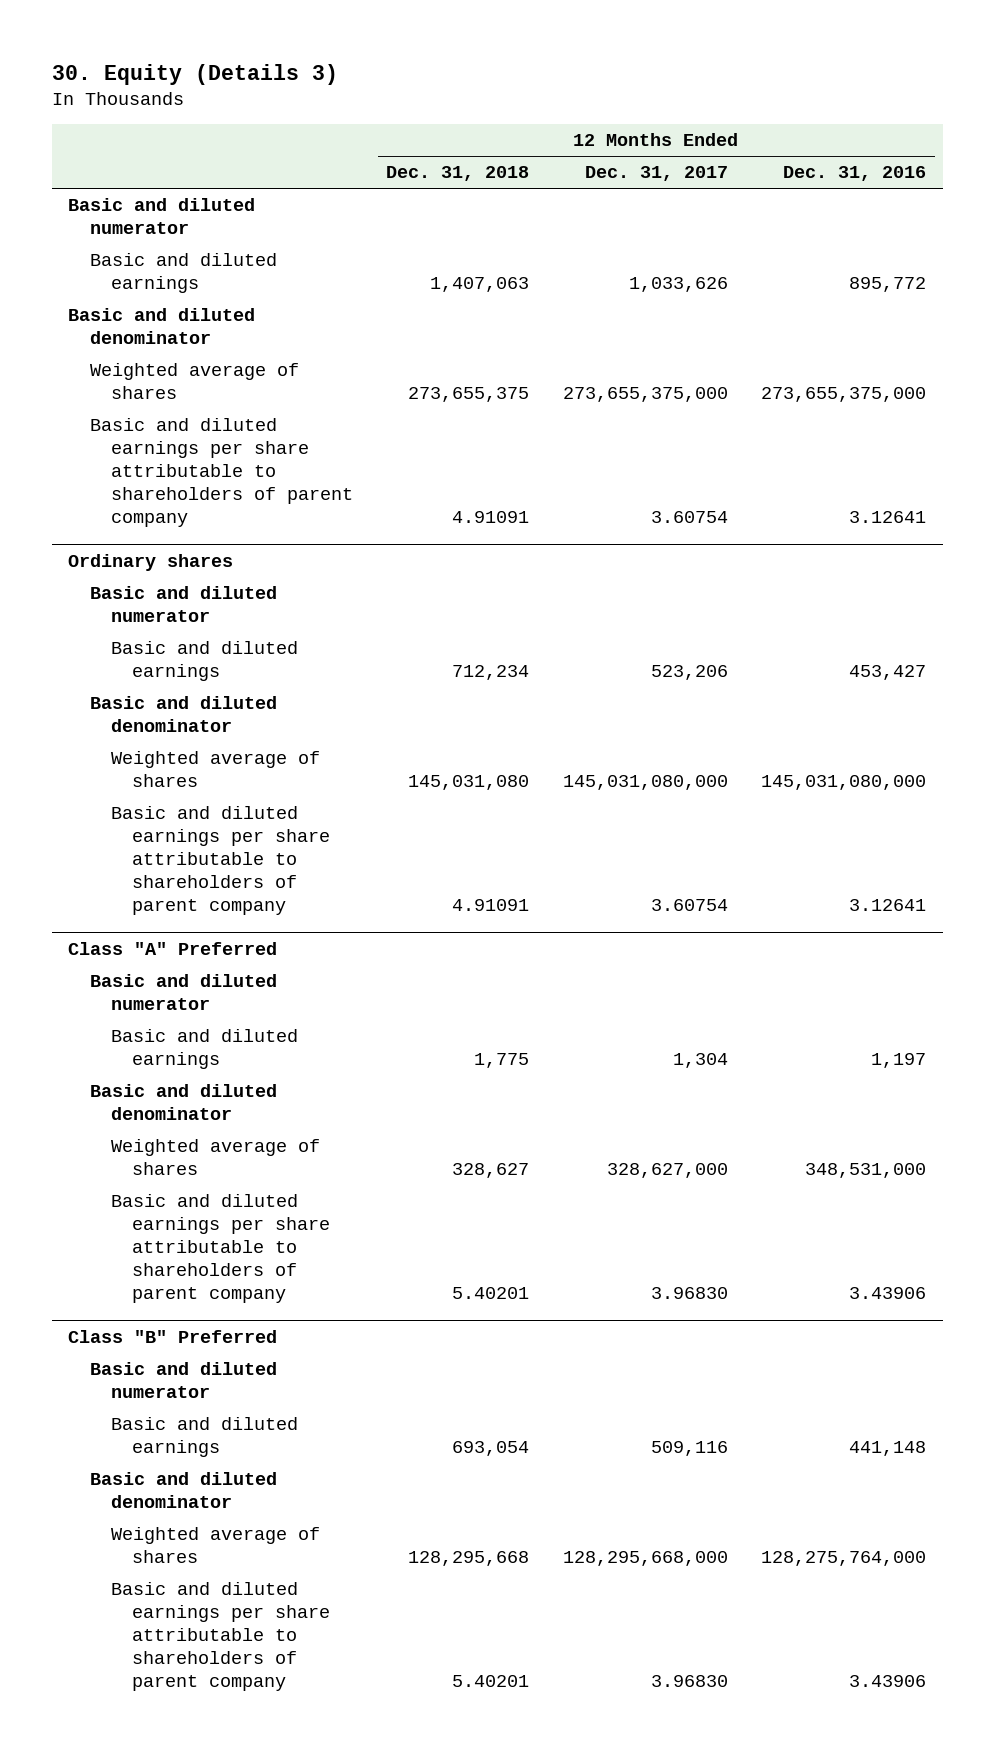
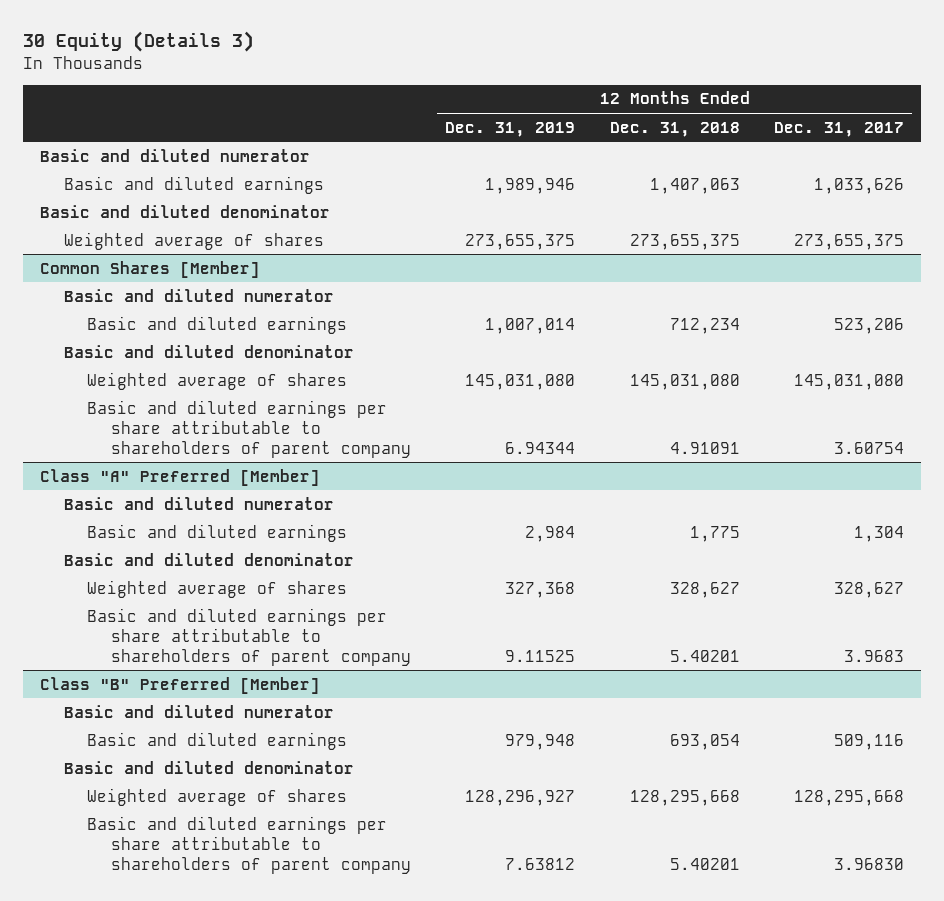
[51,64,338,86] 30. Equity (Details 3) -> [22,31,254,53] 30 Equity (Details 3)
[783,166,927,182] Dec. 31, 2016 -> none
none -> [445,121,576,137] Dec. 31, 2019
[89,418,353,527] Basic and diluted earnings per share attributable to shareholders of parent company -> none
[562,387,728,403] 273,655,375,000 -> [793,233,904,250] 273,655,375
[68,553,234,571] Ordinary shares -> [39,260,260,278] Common Shares [Member]
[562,775,728,791] 145,031,080,000 -> [793,373,904,390] 145,031,080
[68,941,278,955] Class "A" Preferred -> [39,468,320,486] Class "A" Preferred [Member]
[606,1163,728,1179] 328,627,000 -> [833,581,904,598] 328,627
[650,1286,728,1299] 3.96830 -> [843,649,904,662] 3.9683
[68,1329,278,1343] Class "B" Preferred -> [39,676,320,694] Class "B" Preferred [Member]
[562,1551,728,1567] 128,295,668,000 -> [793,789,904,806] 128,295,668

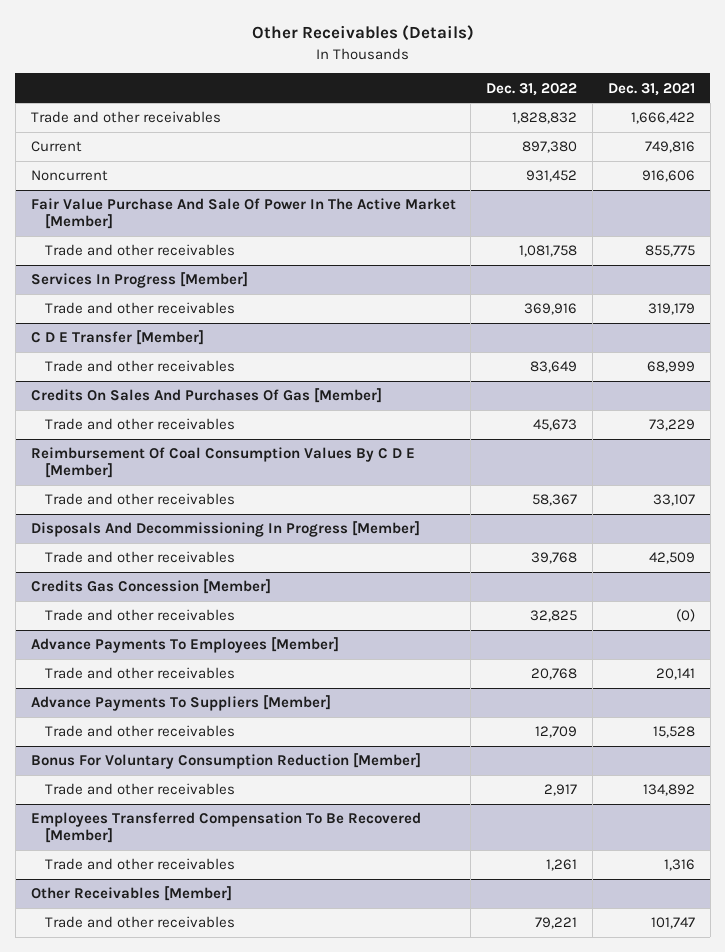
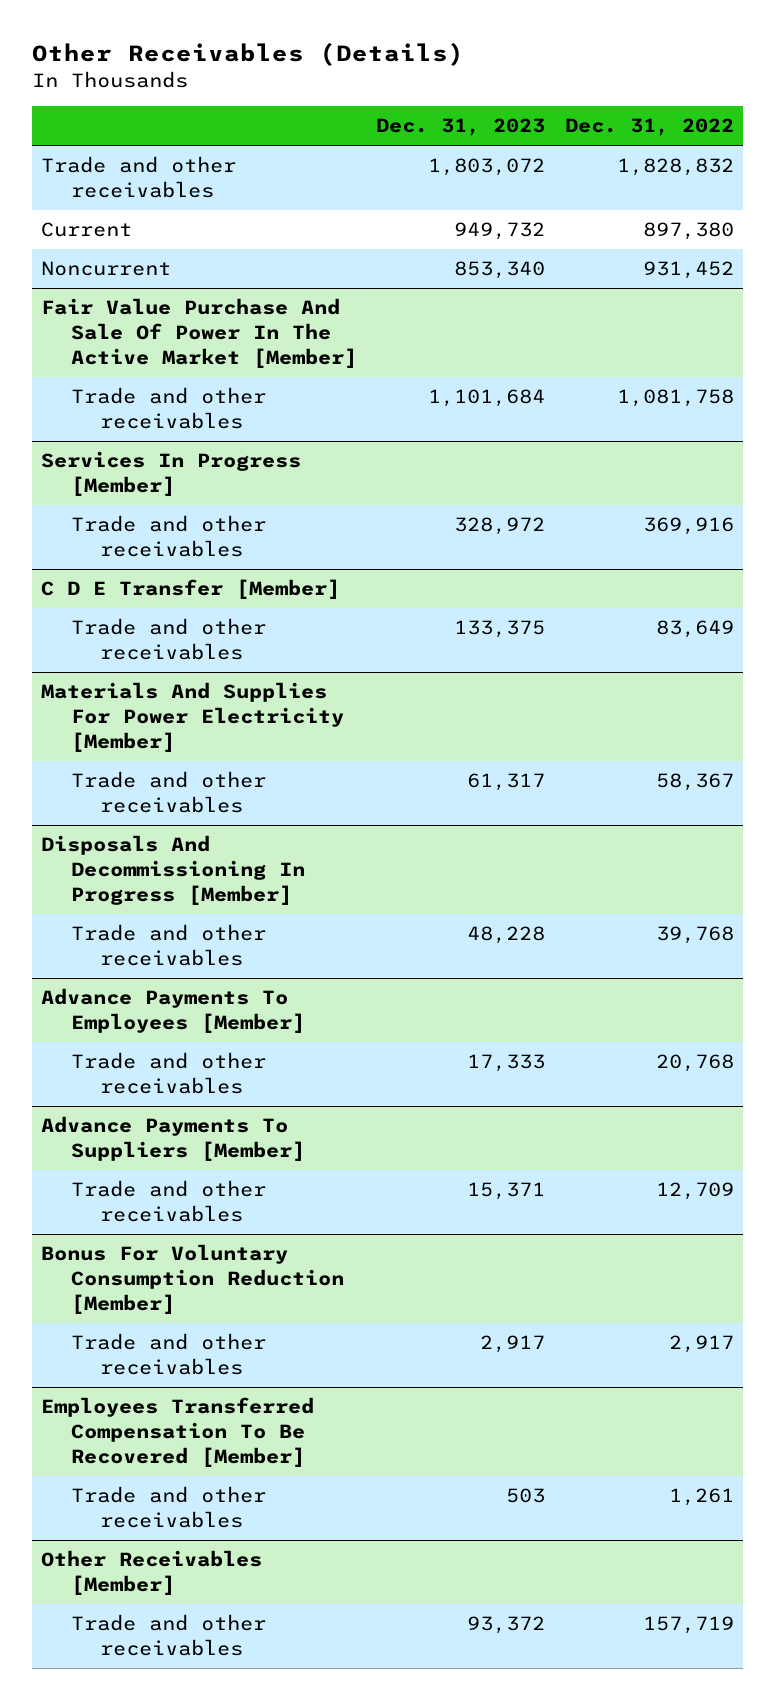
[607,82,695,96] Dec. 31, 2021 -> none
none -> [376,118,546,137] Dec. 31, 2023
[30,388,382,404] Credits On Sales And Purchases Of Gas [Member] -> none
[44,418,235,431] Trade and other receivables -> none
[30,447,415,479] Reimbursement Of Coal Consumption Values By C D E [Member] -> none
none -> [41,682,344,752] Materials And Supplies For Power Electricity [Member]
[30,579,271,595] Credits Gas Concession [Member] -> none
[44,609,235,622] Trade and other receivables -> none
[535,917,578,930] 79,221 -> [642,1616,734,1635] 157,719

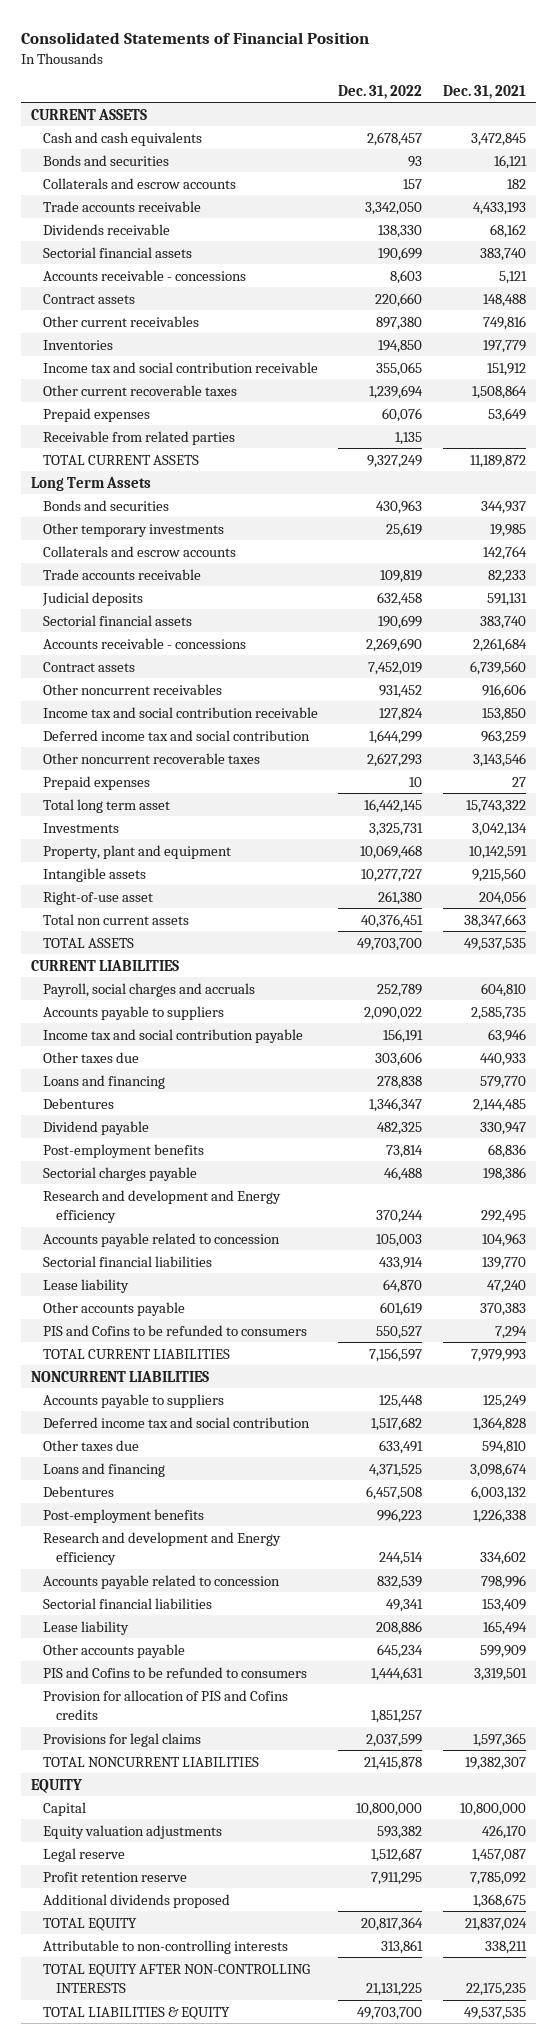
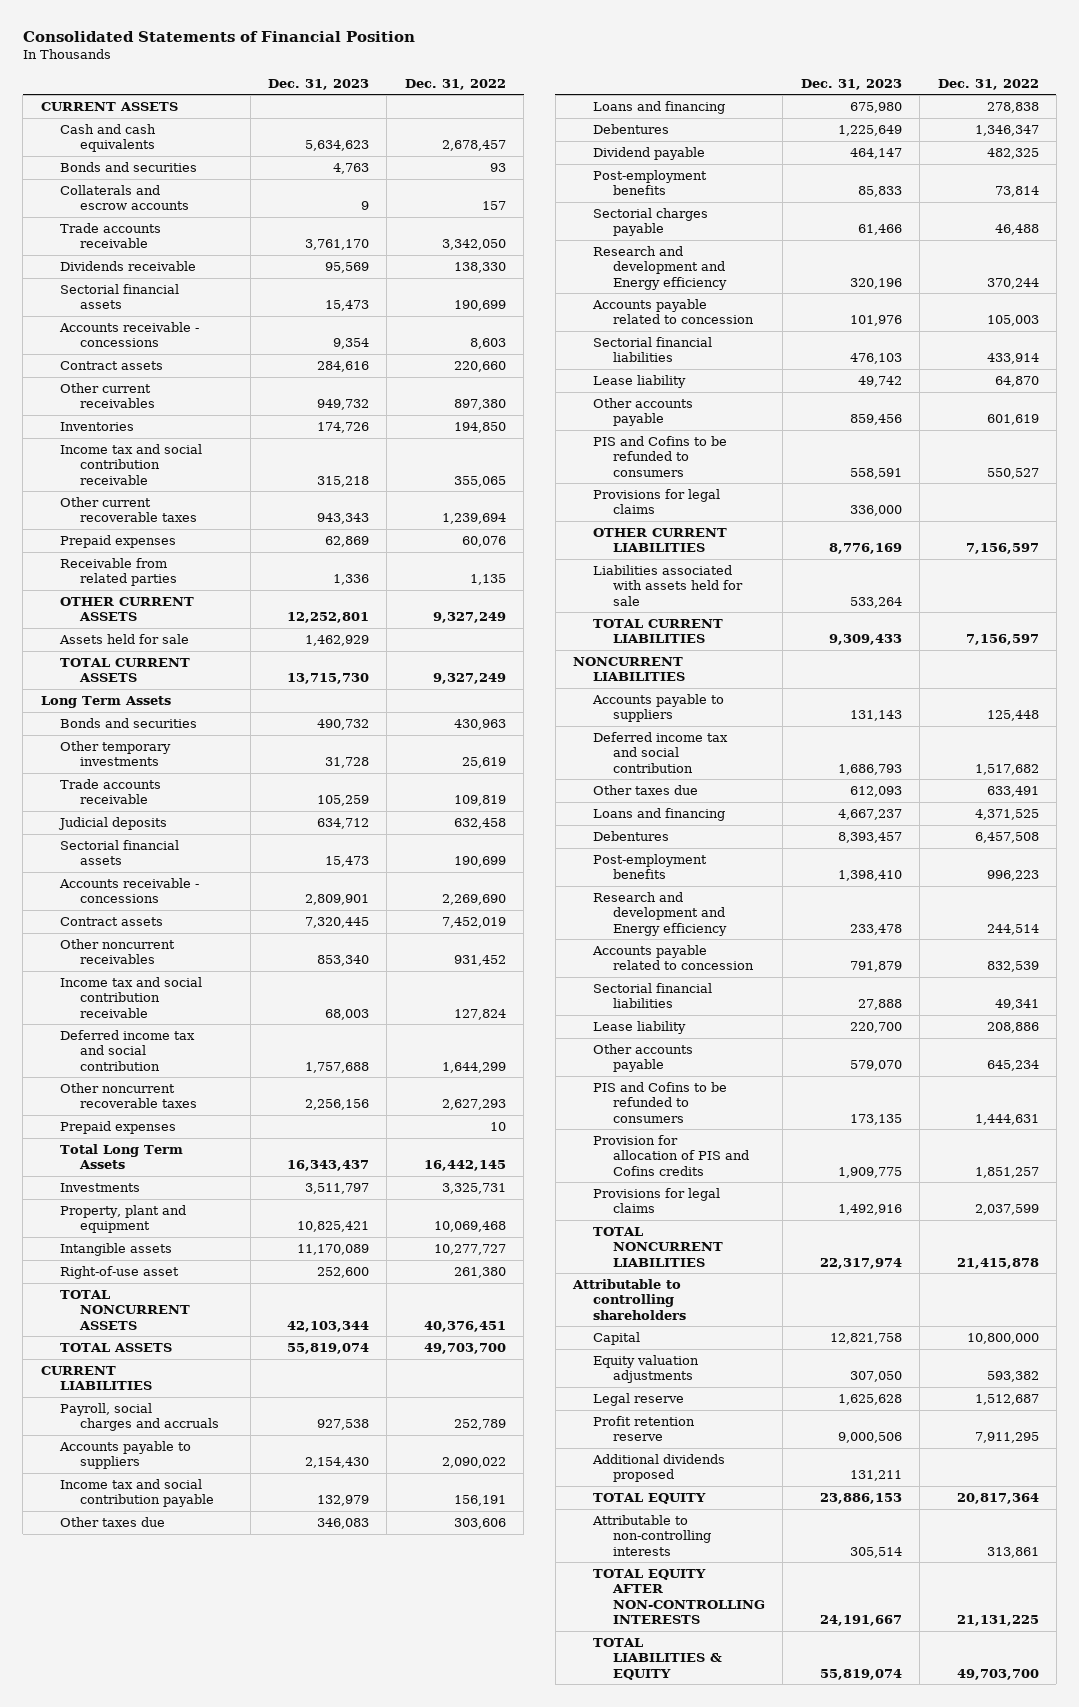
[442,84,526,99] Dec. 31, 2021 -> none
none -> [268,78,370,90] Dec. 31, 2023
none -> [60,597,195,622] OTHER CURRENT ASSETS
none -> [59,634,190,645] Assets held for sale
[43,545,237,557] Collaterals and escrow accounts -> none
[43,798,171,813] Total long term asset -> [60,1144,184,1170] Total Long Term Assets
[43,913,190,925] Total non current assets -> [60,1290,191,1330] TOTAL NONCURRENT ASSETS
none -> [592,489,720,515] Provisions for legal claims
none -> [592,528,727,553] OTHER CURRENT LIABILITIES
none -> [592,565,743,606] Liabilities associated with assets held for sale
[30,1778,82,1793] EQUITY -> none
none -> [572,1279,686,1320] Attributable to controlling shareholders

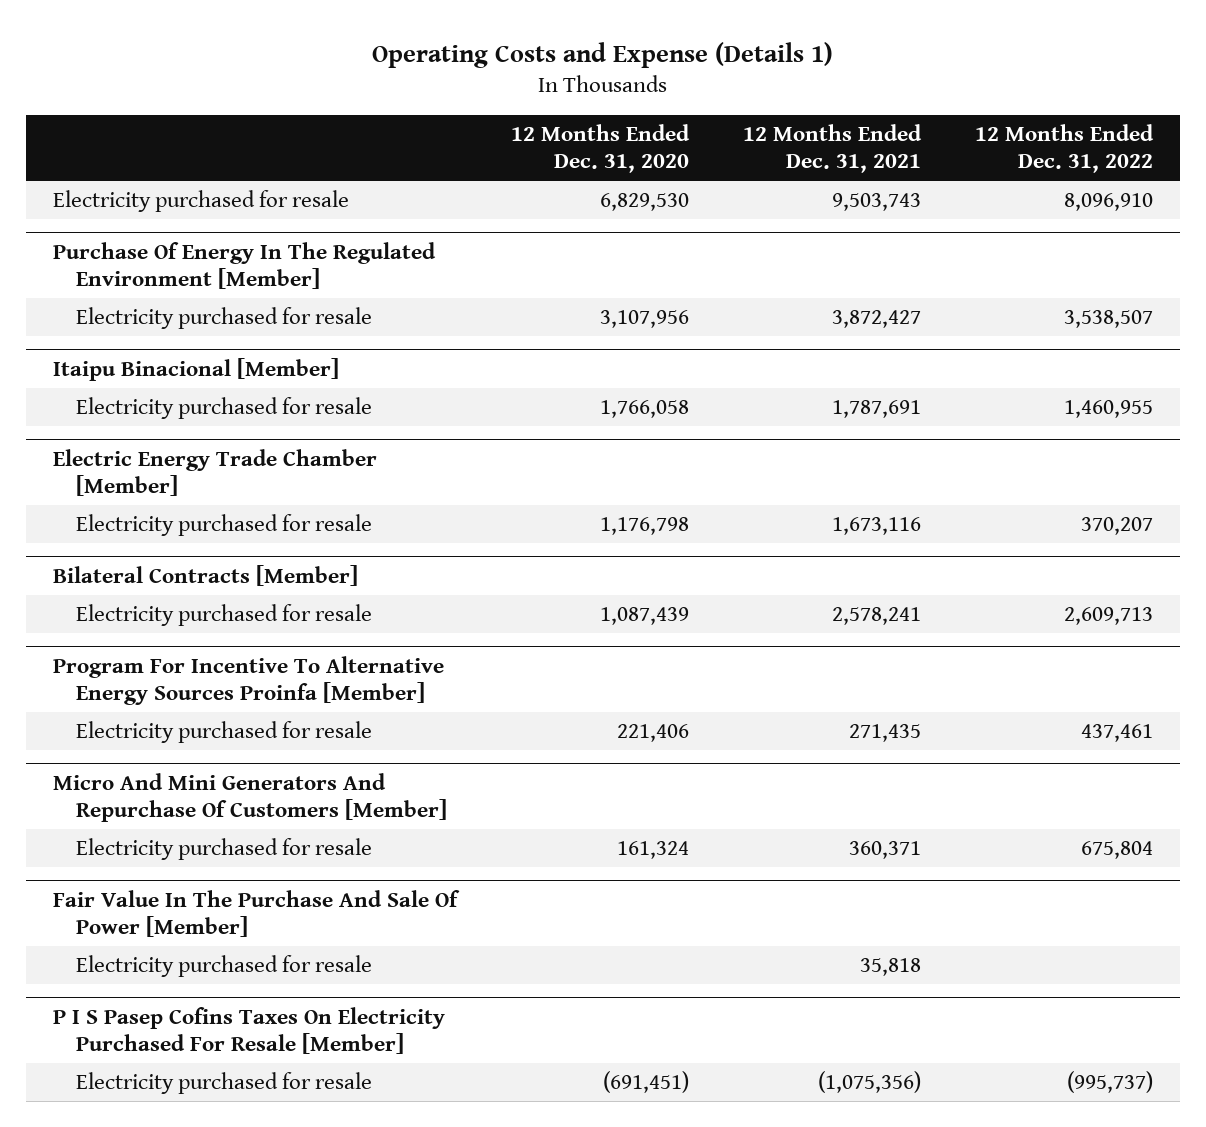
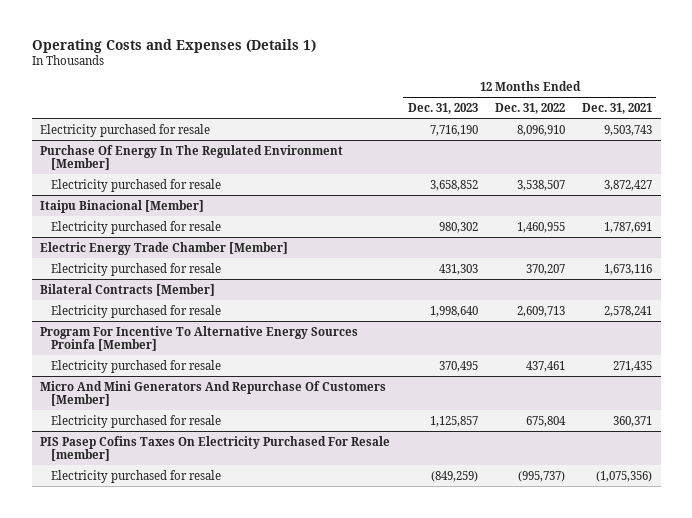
[372,41,834,68] Operating Costs and Expense (Details 1) -> [31,38,316,53] Operating Costs and Expenses (Details 1)
[511,123,691,174] 12 Months Ended Dec. 31, 2020 -> none
none -> [407,103,478,115] Dec. 31, 2023
[53,889,461,938] Fair Value In The Purchase And Sale Of Power [Member] -> none
[76,954,373,977] Electricity purchased for resale -> none
[53,1006,446,1055] P I S Pasep Cofins Taxes On Electricity Purchased For Resale [Member] -> [40,435,391,462] PIS Pasep Cofins Taxes On Electricity Purchased For Resale [member]

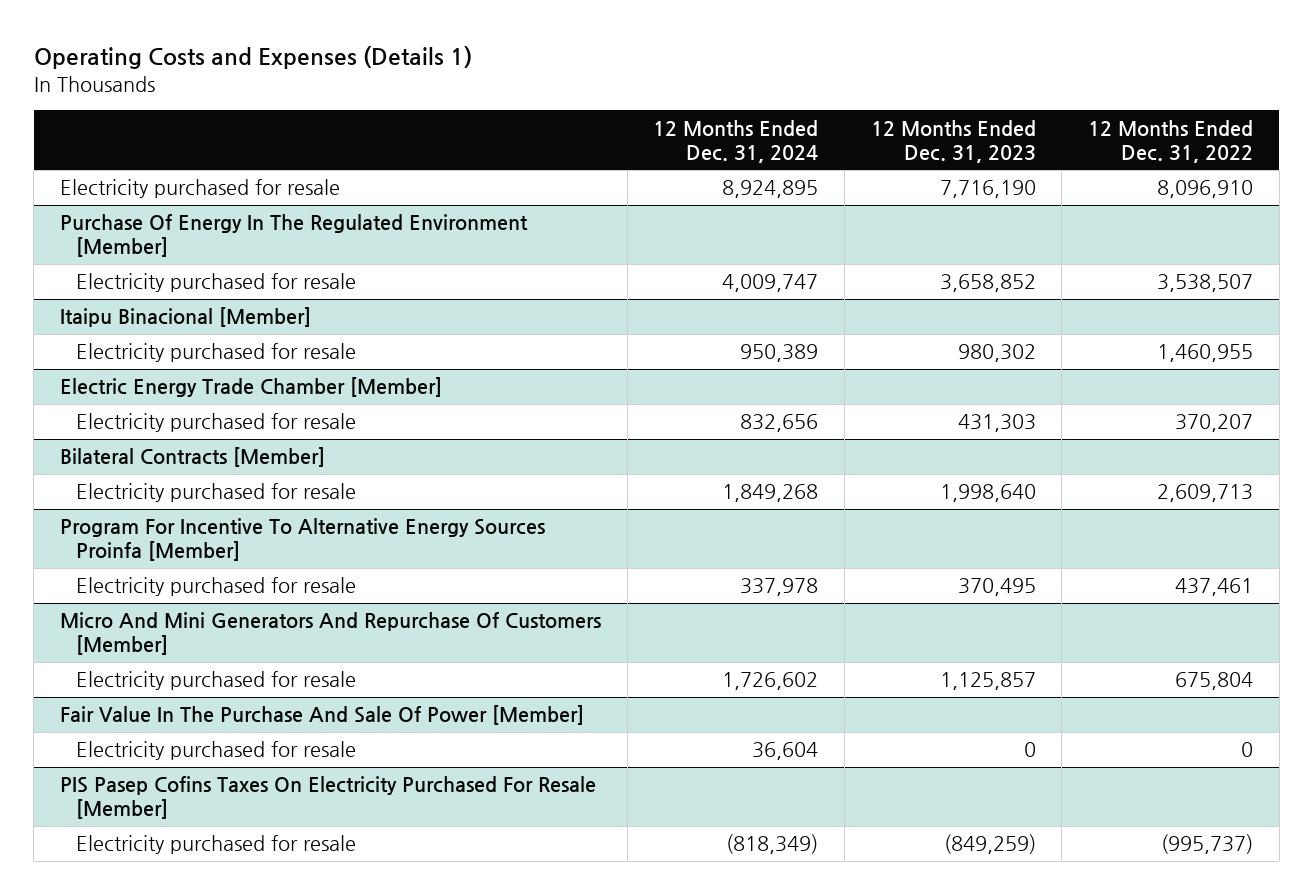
[582,103,653,115] Dec. 31, 2021 -> none
none -> [653,119,819,163] 12 Months Ended Dec. 31, 2024
none -> [59,705,584,726] Fair Value In The Purchase And Sale Of Power [Member]
none -> [75,741,356,761] Electricity purchased for resale
[40,435,391,462] PIS Pasep Cofins Taxes On Electricity Purchased For Resale [member] -> [59,776,596,820] PIS Pasep Cofins Taxes On Electricity Purchased For Resale [Member]

